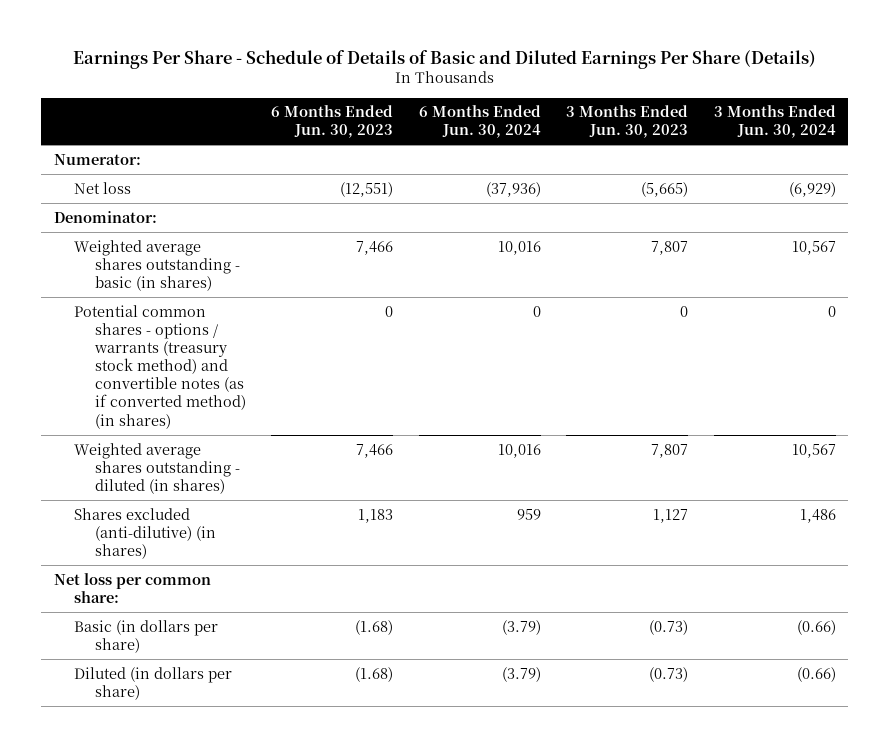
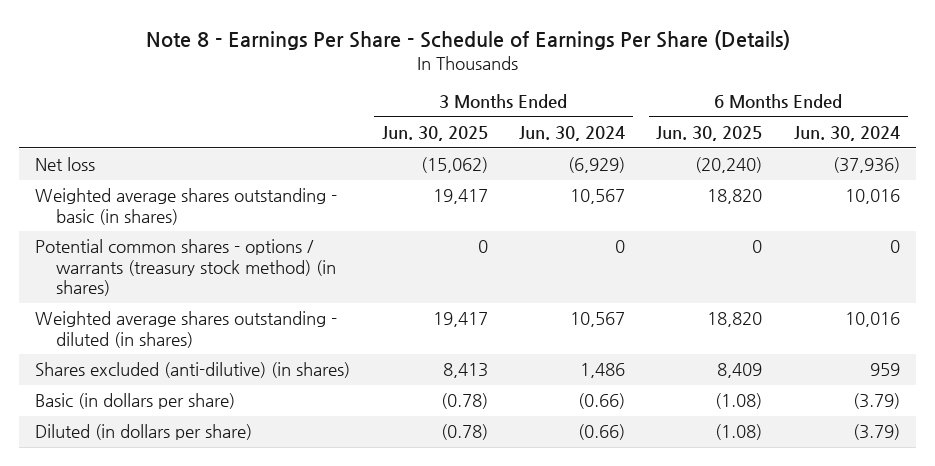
[72,49,816,69] Earnings Per Share - Schedule of Details of Basic and Diluted Earnings Per Share (Details) -> [145,29,790,50] Note 8 - Earnings Per Share - Schedule of Earnings Per Share (Details)
[271,105,394,139] 6 Months Ended Jun. 30, 2023 -> none
[566,105,689,139] 3 Months Ended Jun. 30, 2023 -> none
none -> [381,126,488,142] Jun. 30, 2025
none -> [656,126,763,142] Jun. 30, 2025
[53,153,141,165] Numerator: -> none
[53,210,157,223] Denominator: -> none
[74,304,247,429] Potential common shares - options / warrants (treasury stock method) and convertible notes (as if converted method) (in shares) -> [35,239,336,297] Potential common shares - options / warrants (treasury stock method) (in shares)
[53,572,211,603] Net loss per common share: -> none

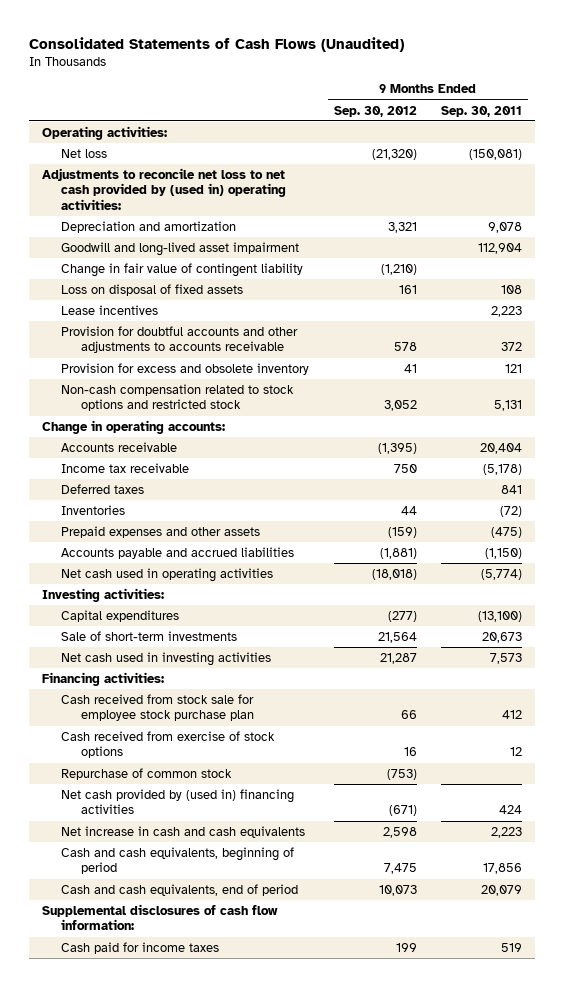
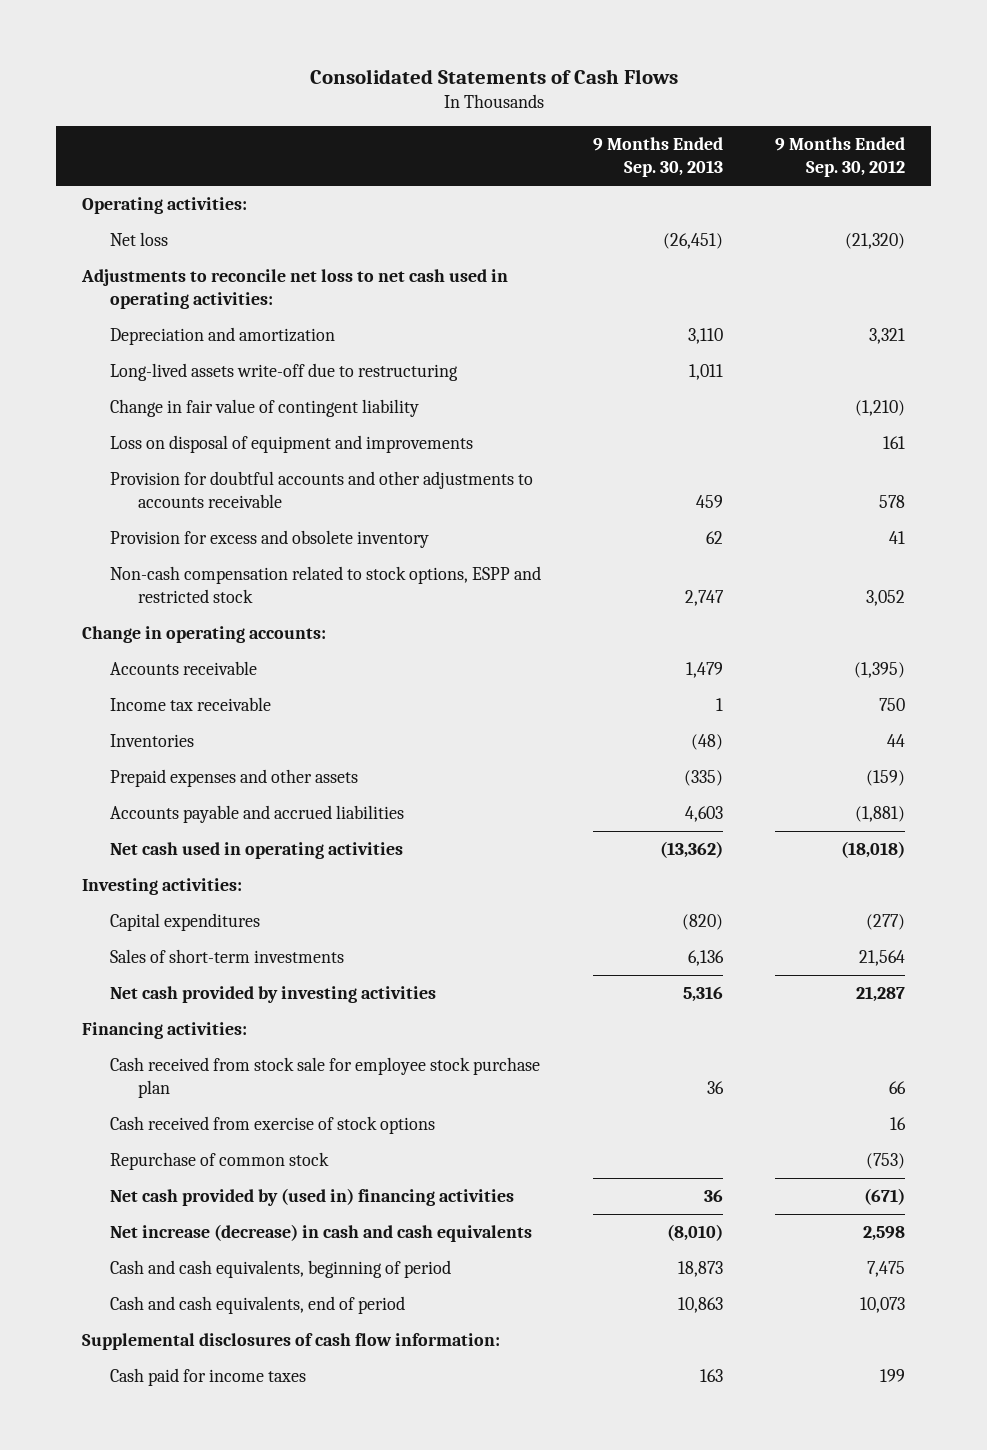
[29,36,405,52] Consolidated Statements of Cash Flows (Unaudited) -> [309,69,678,85] Consolidated Statements of Cash Flows
[441,105,523,117] Sep. 30, 2011 -> none
none -> [593,137,724,178] 9 Months Ended Sep. 30, 2013
[41,167,287,210] Adjustments to reconcile net loss to net cash provided by (used in) operating activities: -> [81,269,509,310] Adjustments to reconcile net loss to net cash used in operating activities:
[61,241,300,256] Goodwill and long-lived asset impairment -> none
none -> [110,363,459,382] Long-lived assets write-off due to restructuring
[61,304,159,315] Lease incentives -> none
[61,283,244,296] Loss on disposal of fixed assets -> [110,435,474,454] Loss on disposal of equipment and improvements
[61,383,295,412] Non-cash compensation related to stock options and restricted stock -> [110,566,542,604] Non-cash compensation related to stock options, ESPP and restricted stock
[61,483,145,494] Deferred taxes -> none
[61,630,238,641] Sale of short-term investments -> [110,949,345,964] Sales of short-term investments
[61,651,272,666] Net cash used in investing activities -> [110,986,437,1004] Net cash provided by investing activities
[61,825,306,838] Net increase in cash and cash equivalents -> [110,1224,533,1243] Net increase (decrease) in cash and cash equivalents

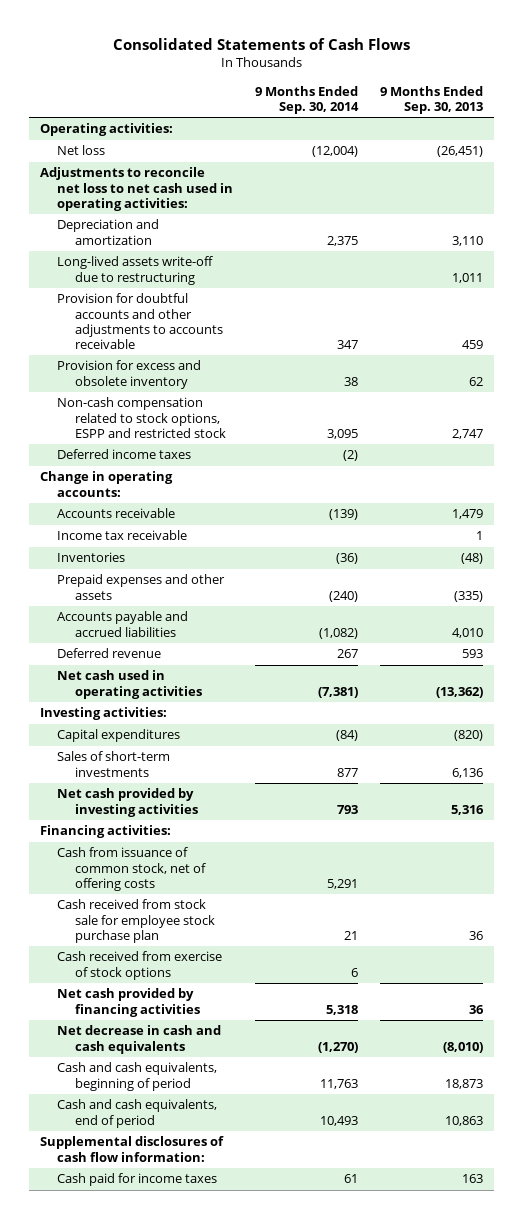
[774,137,905,178] 9 Months Ended Sep. 30, 2012 -> none
none -> [255,86,360,115] 9 Months Ended Sep. 30, 2014
[110,399,420,418] Change in fair value of contingent liability -> none
[110,435,474,454] Loss on disposal of equipment and improvements -> none
none -> [57,449,192,460] Deferred income taxes
[685,806,724,823] 4,603 -> [452,627,484,638] 4,010
none -> [57,648,162,659] Deferred revenue
none -> [57,847,206,891] Cash from issuance of common stock, net of offering costs
[110,1152,330,1171] Repurchase of common stock -> none
[110,1188,515,1207] Net cash provided by (used in) financing activities -> [57,988,200,1017] Net cash provided by financing activities
[110,1224,533,1243] Net increase (decrease) in cash and cash equivalents -> [57,1025,222,1054] Net decrease in cash and cash equivalents

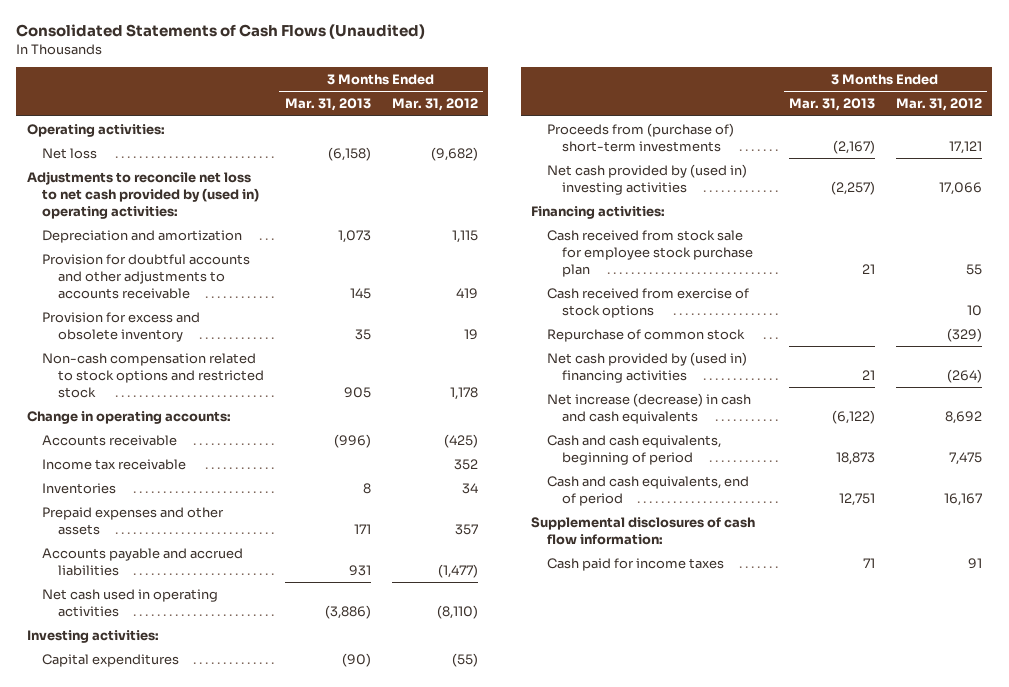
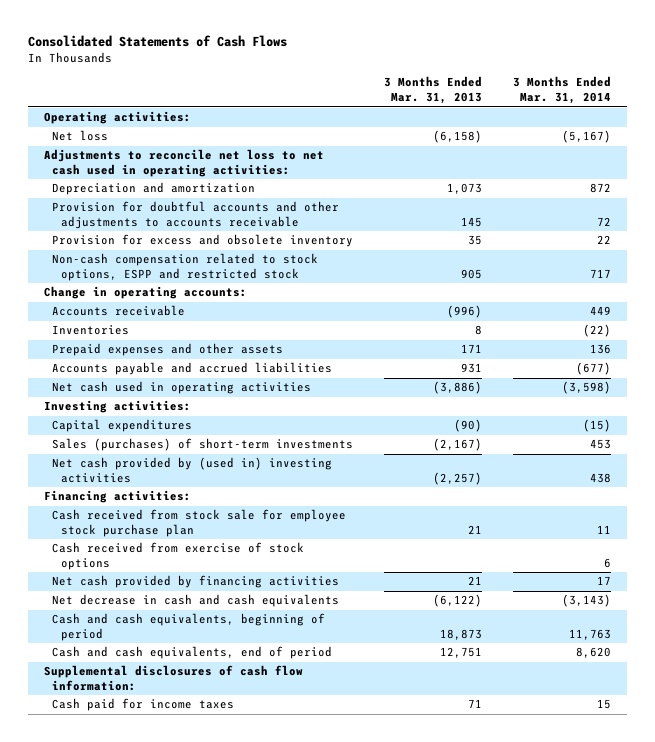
[16,24,426,40] Consolidated Statements of Cash Flows (Unaudited) -> [28,35,288,48] Consolidated Statements of Cash Flows
[391,98,478,112] Mar. 31, 2012 -> none
none -> [513,76,612,105] 3 Months Ended Mar. 31, 2014
[26,170,260,219] Adjustments to reconcile net loss to net cash provided by (used in) operating activities: -> [43,149,324,178] Adjustments to reconcile net loss to net cash used in operating activities:
[42,352,264,398] Non-cash compensation related to stock options and restricted stock -> [52,253,319,282] Non-cash compensation related to stock options, ESPP and restricted stock
[42,458,187,470] Income tax receivable -> none
[546,122,734,152] Proceeds from (purchase of) short-term investments -> [52,438,354,452] Sales (purchases) of short-term investments
[546,328,745,342] Repurchase of common stock -> none
[546,351,747,383] Net cash provided by (used in) financing activities -> [52,575,340,589] Net cash provided by financing activities
[546,392,751,424] Net increase (decrease) in cash and cash equivalents -> [52,594,340,608] Net decrease in cash and cash equivalents

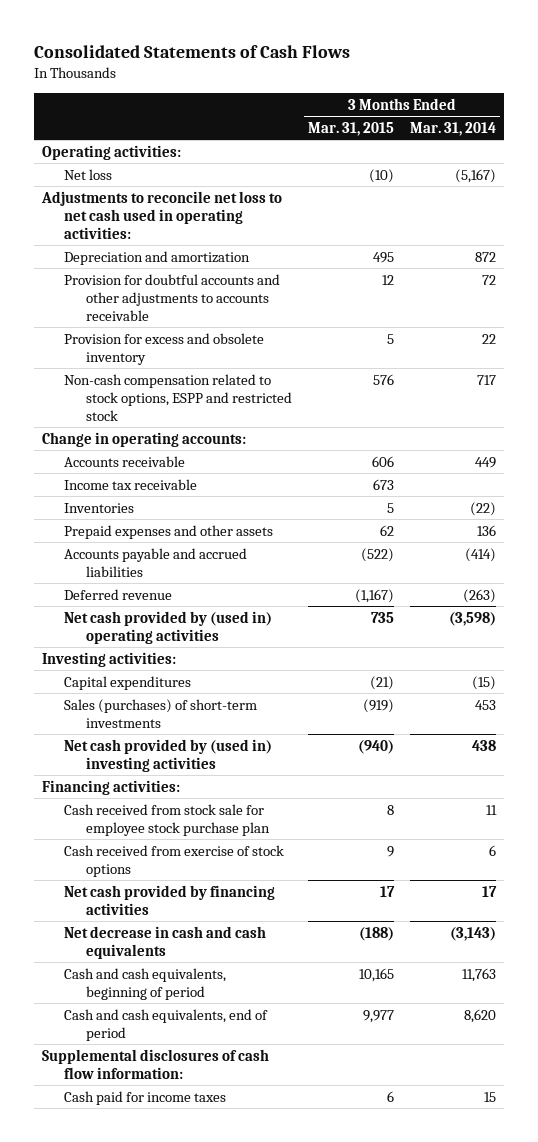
[384,76,483,105] 3 Months Ended Mar. 31, 2013 -> none
none -> [308,121,395,136] Mar. 31, 2015
none -> [64,478,198,490] Income tax receivable
[576,362,612,376] (677) -> [464,547,496,562] (414)
none -> [64,588,173,600] Deferred revenue
[52,381,312,395] Net cash used in operating activities -> [64,610,273,644] Net cash provided by (used in) operating activities

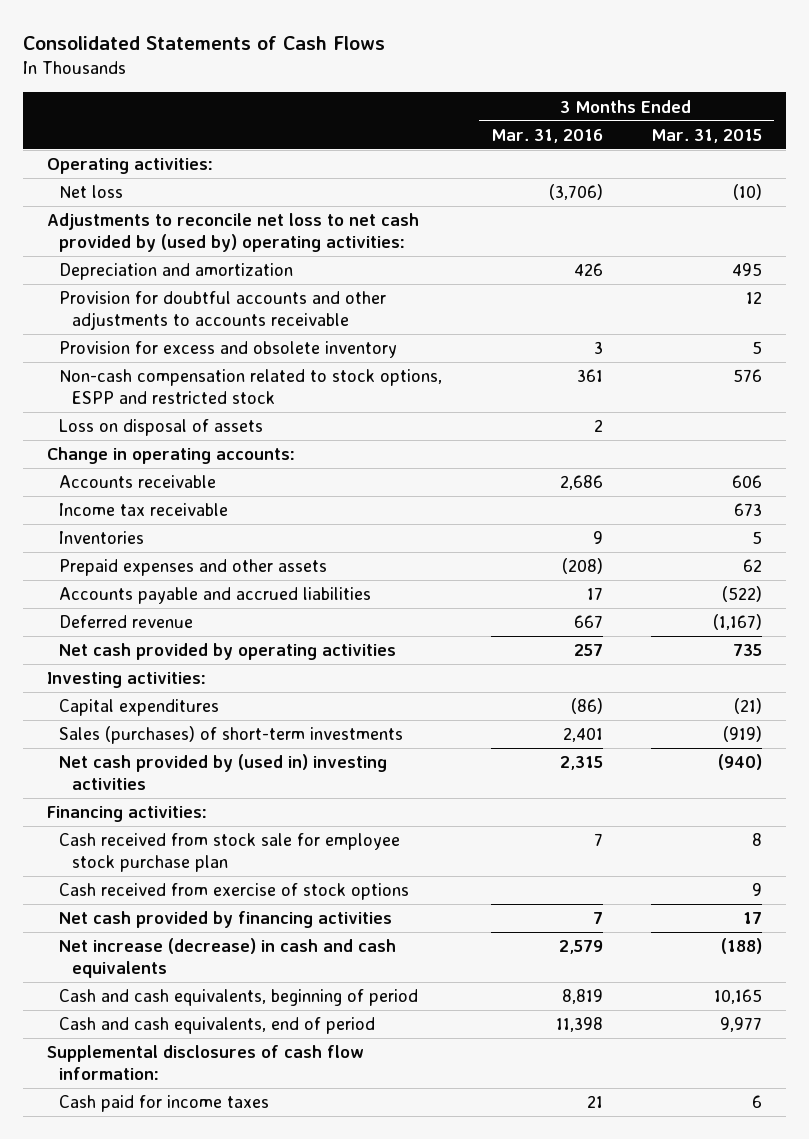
[409,121,496,136] Mar. 31, 2014 -> none
none -> [490,128,603,143] Mar. 31, 2016
[40,190,282,239] Adjustments to reconcile net loss to net cash used in operating activities: -> [46,213,419,252] Adjustments to reconcile net loss to net cash provided by (used by) operating activities:
none -> [59,419,264,437] Loss on disposal of assets
[64,610,273,644] Net cash provided by (used in) operating activities -> [59,643,397,661] Net cash provided by operating activities
[64,925,267,959] Net decrease in cash and cash equivalents -> [59,938,397,978] Net increase (decrease) in cash and cash equivalents

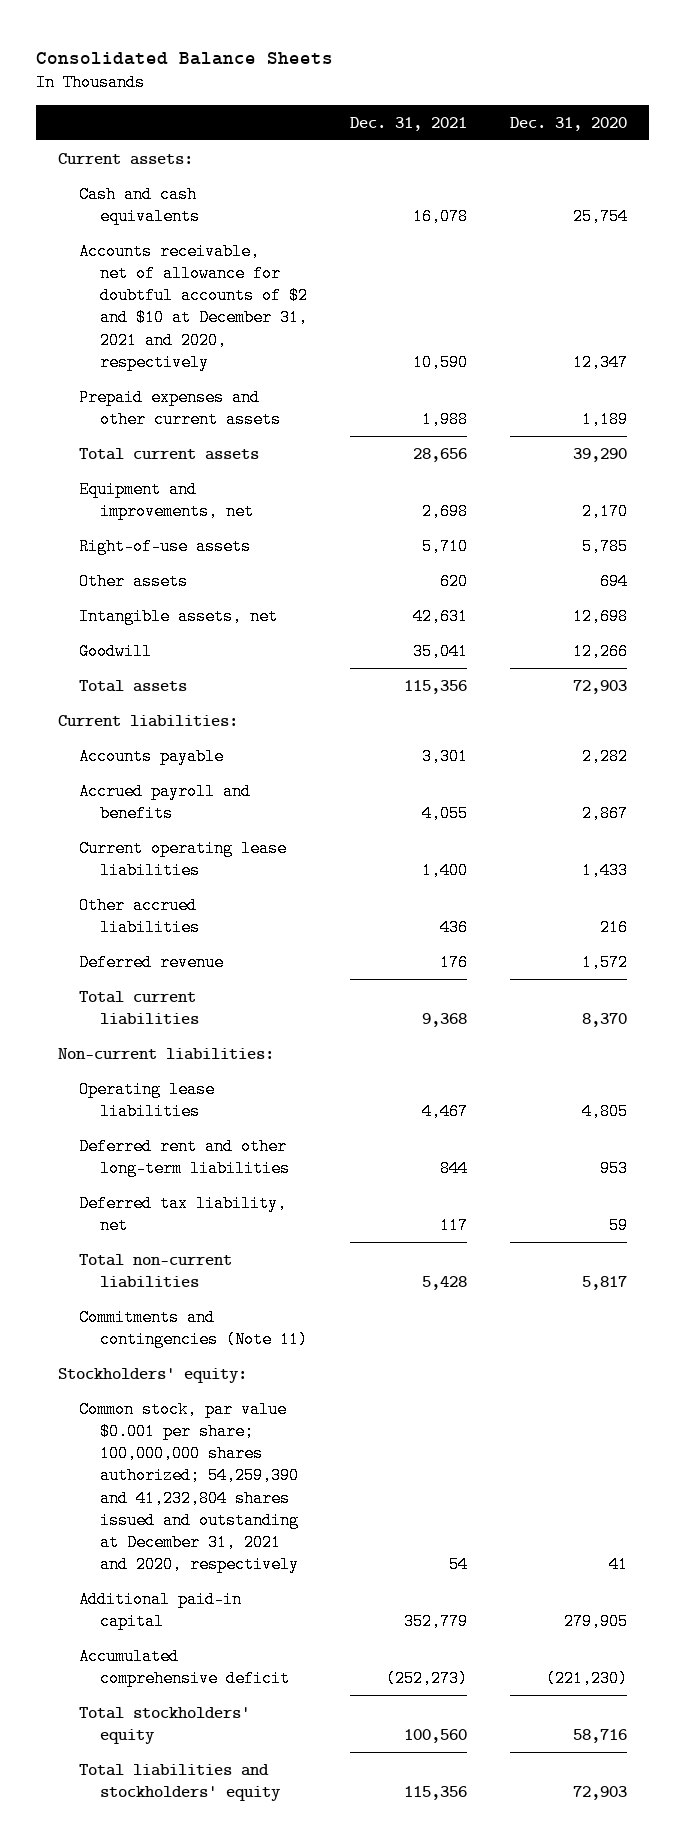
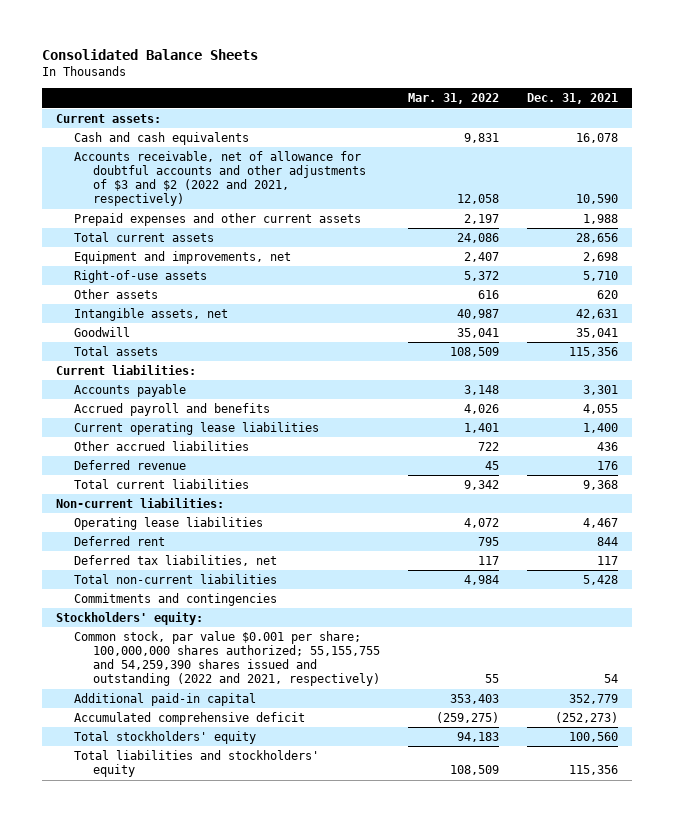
[510,116,628,131] Dec. 31, 2020 -> none
none -> [407,93,499,105] Mar. 31, 2022
[78,242,308,371] Accounts receivable, net of allowance for doubtful accounts of $2 and $10 at December 31, 2021 and 2020, respectively -> [74,151,366,207] Accounts receivable, net of allowance for doubtful accounts and other adjustments of $3 and $2 (2022 and 2021, respectively)
[78,1137,290,1178] Deferred rent and other long-term liabilities -> [74,536,166,547] Deferred rent
[78,1194,287,1235] Deferred tax liability, net -> [74,555,278,567] Deferred tax liabilities, net
[78,1308,308,1349] Commitments and contingencies (Note 11) -> [74,593,278,607] Commitments and contingencies
[78,1400,299,1574] Common stock, par value $0.001 per share; 100,000,000 shares authorized; 54,259,390 and 41,232,804 shares issued and outstanding at December 31, 2021 and 2020, respectively -> [74,631,380,687] Common stock, par value $0.001 per share; 100,000,000 shares authorized; 55,155,755 and 54,259,390 shares issued and outstanding (2022 and 2021, respectively)

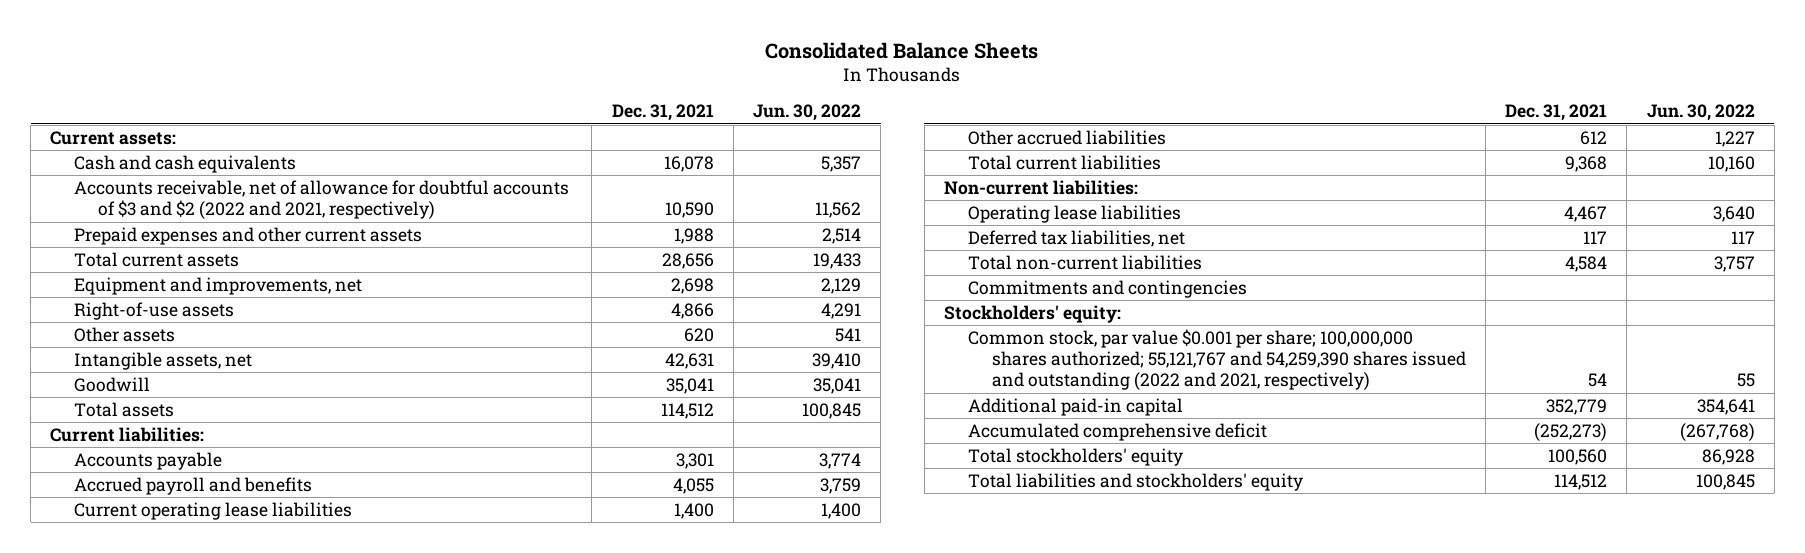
[407,93,499,105] Mar. 31, 2022 -> none
none -> [753,104,862,122] Jun. 30, 2022
[74,151,366,207] Accounts receivable, net of allowance for doubtful accounts and other adjustments of $3 and $2 (2022 and 2021, respectively) -> [74,179,570,220] Accounts receivable, net of allowance for doubtful accounts of $3 and $2 (2022 and 2021, respectively)
[583,271,619,282] 5,710 -> [670,302,714,319] 4,866
[569,347,619,358] 115,356 -> [660,402,714,419] 114,512
[74,460,187,471] Deferred revenue -> none
[597,442,619,452] 436 -> [1580,130,1608,145] 612
[74,536,166,547] Deferred rent -> none
[583,575,619,586] 5,428 -> [1565,255,1608,272] 4,584
[74,631,380,687] Common stock, par value $0.001 per share; 100,000,000 shares authorized; 55,155,755 and 54,259,390 shares issued and outstanding (2022 and 2021, respectively) -> [967,328,1466,391] Common stock, par value $0.001 per share; 100,000,000 shares authorized; 55,121,767 and 54,259,390 shares issued and outstanding (2022 and 2021, respectively)
[569,765,619,776] 115,356 -> [1554,473,1608,490] 114,512

